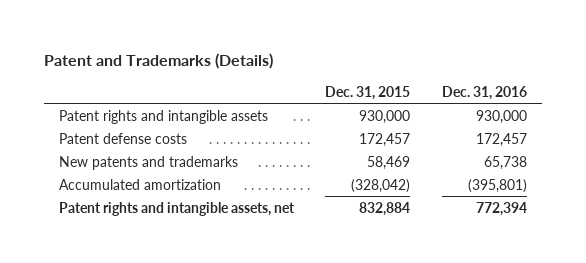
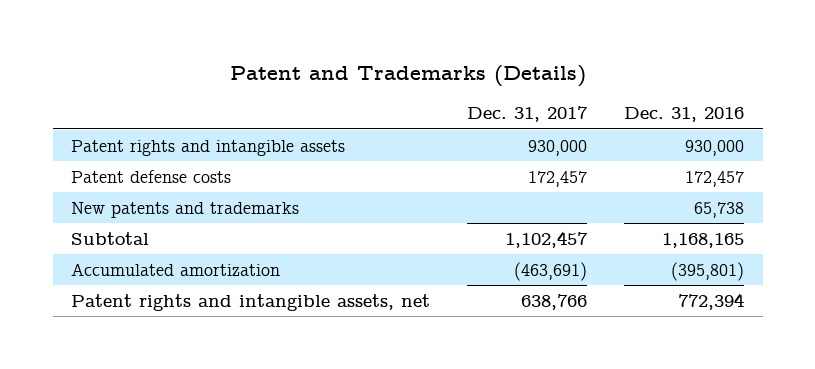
[325,85,411,100] Dec. 31, 2015 -> none
none -> [467,106,589,123] Dec. 31, 2017
none -> [71,231,150,245] Subtotal

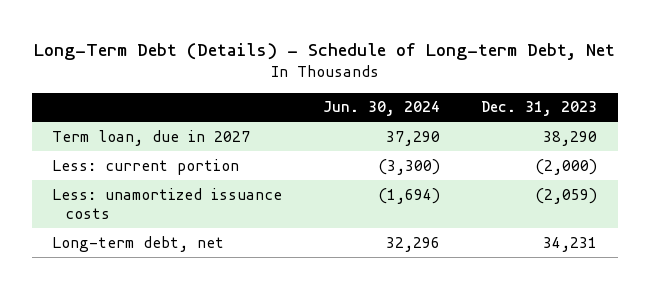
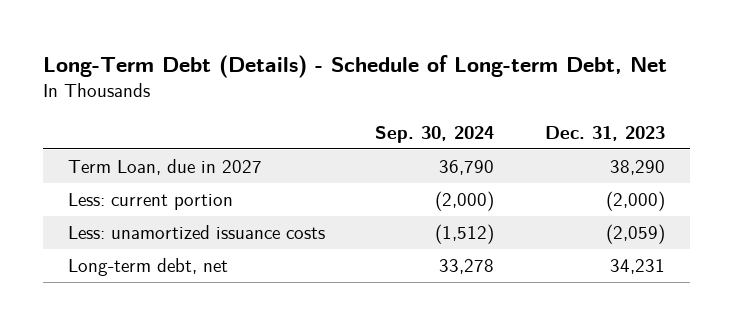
[323,101,441,117] Jun. 30, 2024 -> none
none -> [375,125,495,143] Sep. 30, 2024
[52,129,251,146] Term loan, due in 2027 -> [68,159,263,176] Term Loan, due in 2027

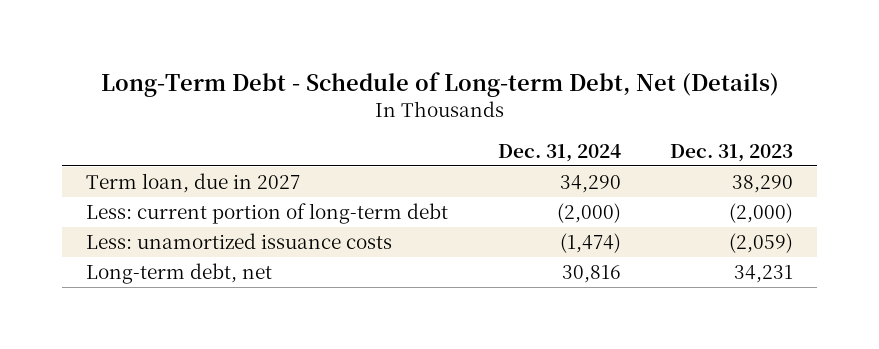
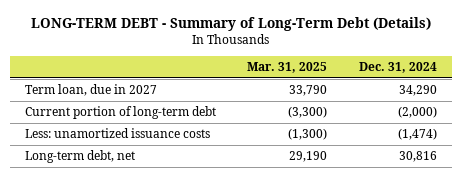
[100,72,779,98] Long-Term Debt - Schedule of Long-term Debt, Net (Details) -> [30,17,431,32] LONG-TERM DEBT - Summary of Long-Term Debt (Details)
[669,143,793,162] Dec. 31, 2023 -> none
none -> [247,62,328,74] Mar. 31, 2025
[86,202,449,224] Less: current portion of long-term debt -> [25,106,217,120] Current portion of long-term debt

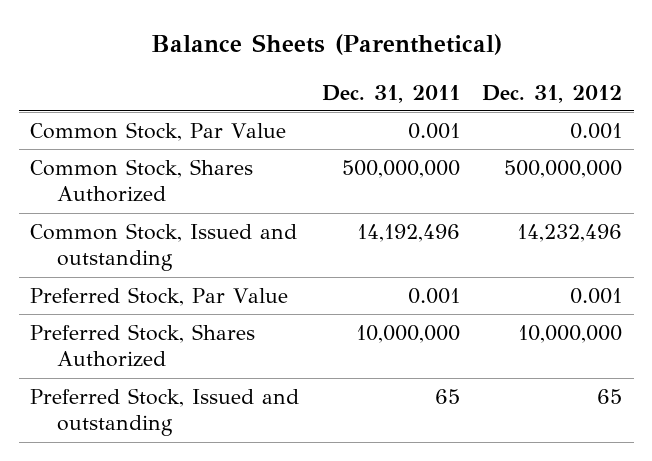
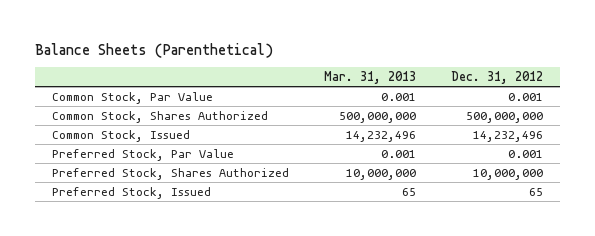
[321,84,460,103] Dec. 31, 2011 -> none
none -> [324,71,417,85] Mar. 31, 2013
[29,223,297,272] Common Stock, Issued and outstanding -> [52,129,191,142] Common Stock, Issued
[29,388,299,437] Preferred Stock, Issued and outstanding -> [52,186,212,199] Preferred Stock, Issued

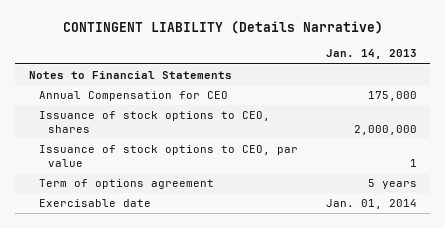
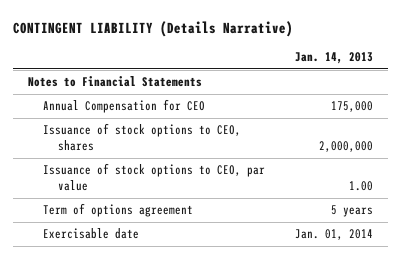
[409,158,417,167] 1 -> [349,181,374,192] 1.00

